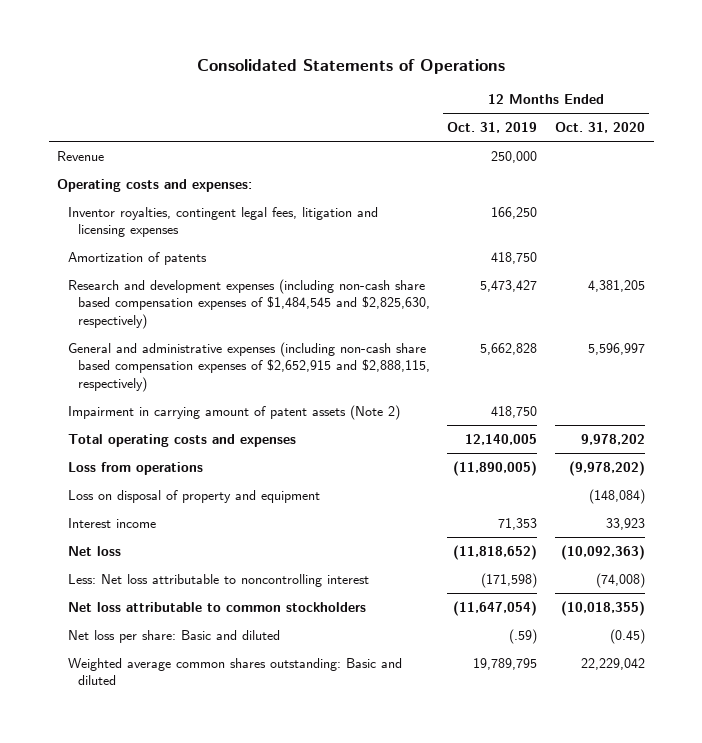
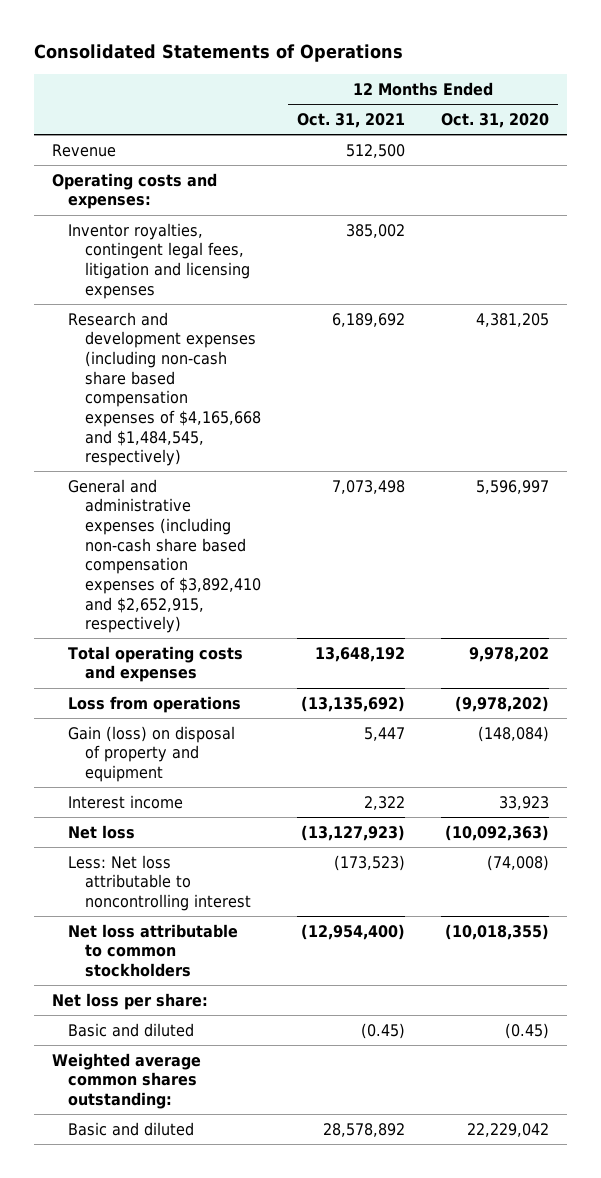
[447,122,538,134] Oct. 31, 2019 -> none
none -> [297,112,406,128] Oct. 31, 2021
[67,252,207,266] Amortization of patents -> none
[67,405,400,421] Impairment in carrying amount of patent assets (Note 2) -> none
[67,279,431,329] Research and development expenses (including non-cash share based compensation expenses of $1,484,545 and $2,825,630, respectively) -> [68,311,261,467] Research and development expenses (including non-cash share based compensation expenses of $4,165,668 and $1,484,545, respectively)
[67,342,431,392] General and administrative expenses (including non-cash share based compensation expenses of $2,652,915 and $2,888,115, respectively) -> [68,478,261,634] General and administrative expenses (including non-cash share based compensation expenses of $3,892,410 and $2,652,915, respectively)
[67,490,320,504] Loss on disposal of property and equipment -> [68,725,236,783] Gain (loss) on disposal of property and equipment
none -> [51,992,208,1010] Net loss per share:
[67,630,280,644] Net loss per share: Basic and diluted -> [68,1022,195,1037] Basic and diluted
none -> [51,1052,201,1110] Weighted average common shares outstanding:
[67,658,402,686] Weighted average common shares outstanding: Basic and diluted -> [68,1121,195,1136] Basic and diluted

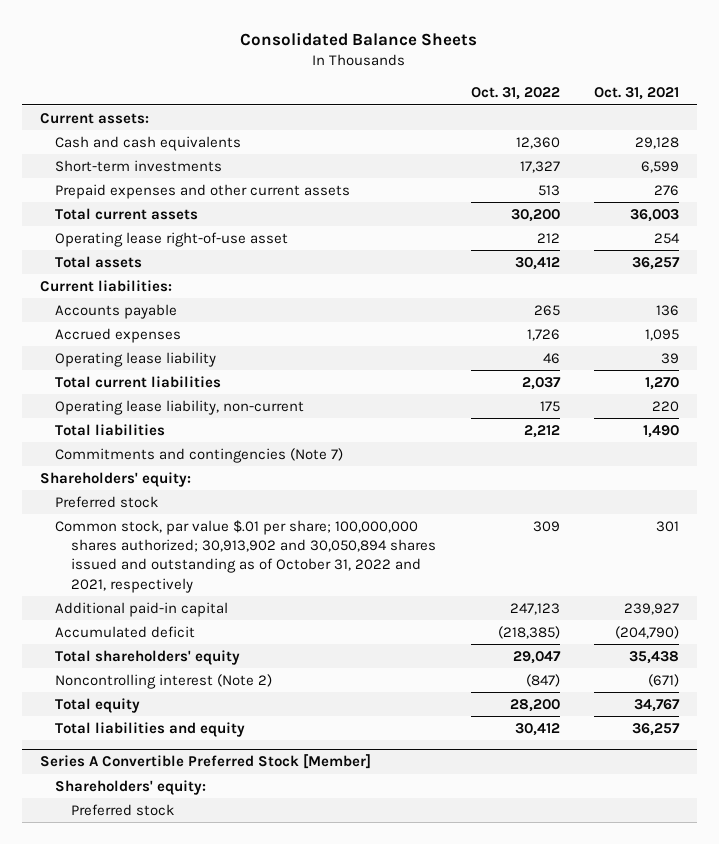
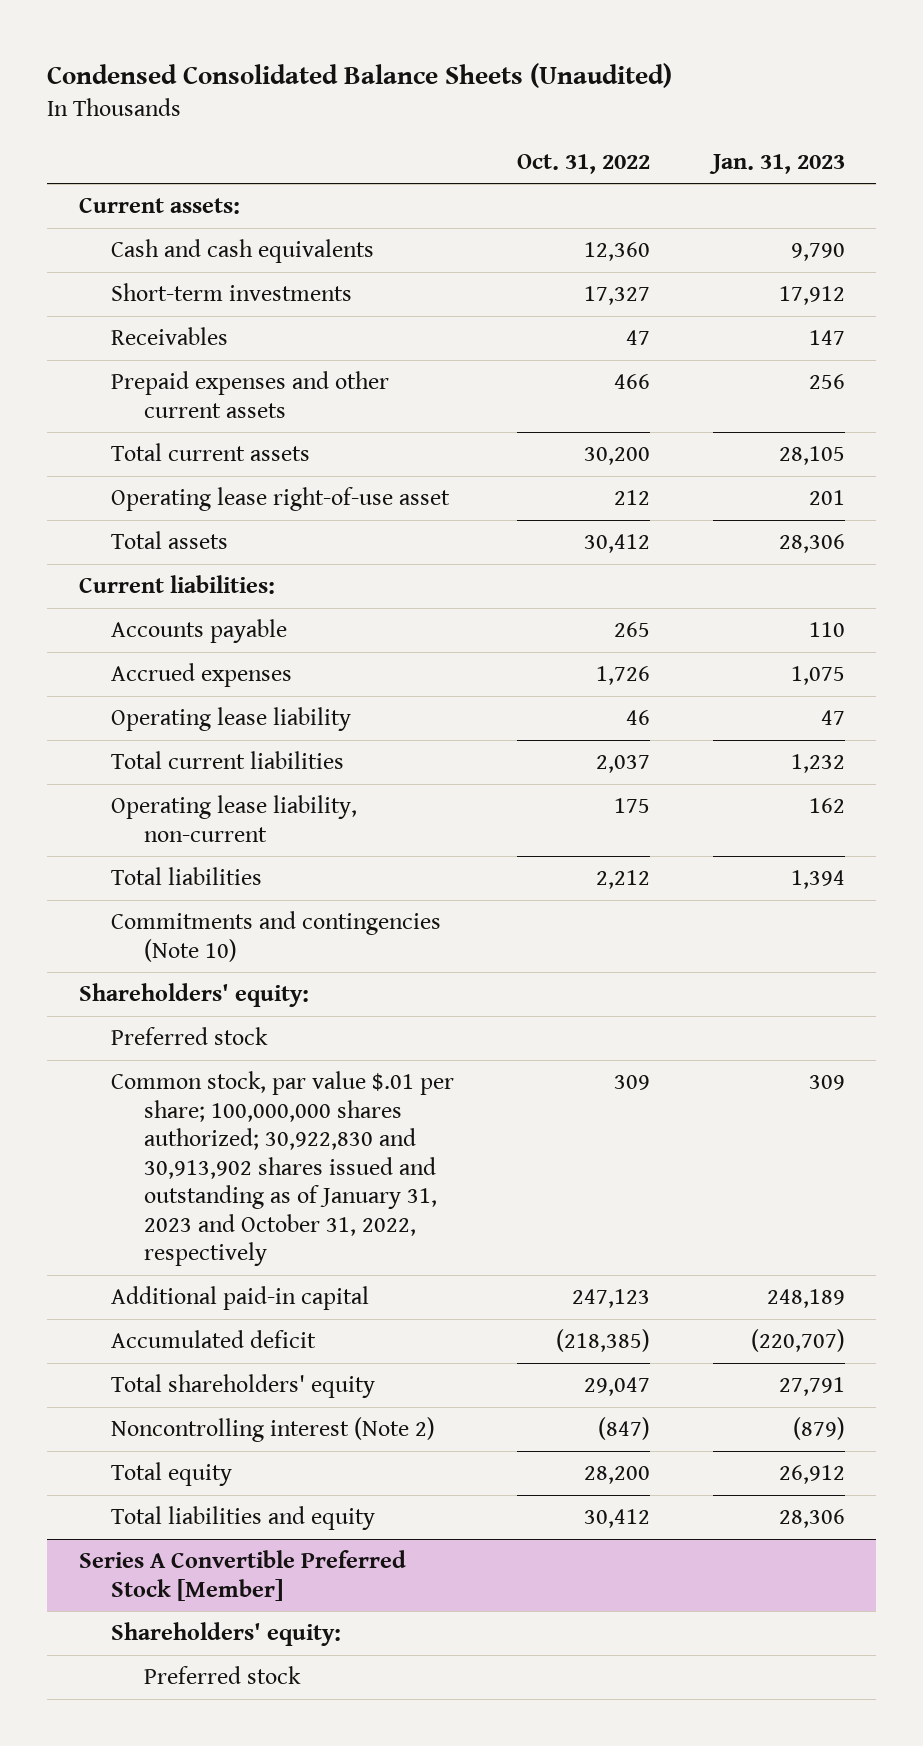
[240,32,478,47] Consolidated Balance Sheets -> [47,63,673,89] Condensed Consolidated Balance Sheets (Unaudited)
[594,87,680,101] Oct. 31, 2021 -> none
none -> [708,153,845,174] Jan. 31, 2023
none -> [111,327,229,346] Receivables
[537,184,560,196] 513 -> [613,374,650,390] 466
[55,447,344,463] Commitments and contingencies (Note 7) -> [111,911,442,962] Commitments and contingencies (Note 10)
[55,519,437,593] Common stock, par value $.01 per share; 100,000,000 shares authorized; 30,913,902 and 30,050,894 shares issued and outstanding as of October 31, 2022 and 2021, respectively -> [111,1071,455,1267] Common stock, par value $.01 per share; 100,000,000 shares authorized; 30,922,830 and 30,913,902 shares issued and outstanding as of January 31, 2023 and October 31, 2022, respectively

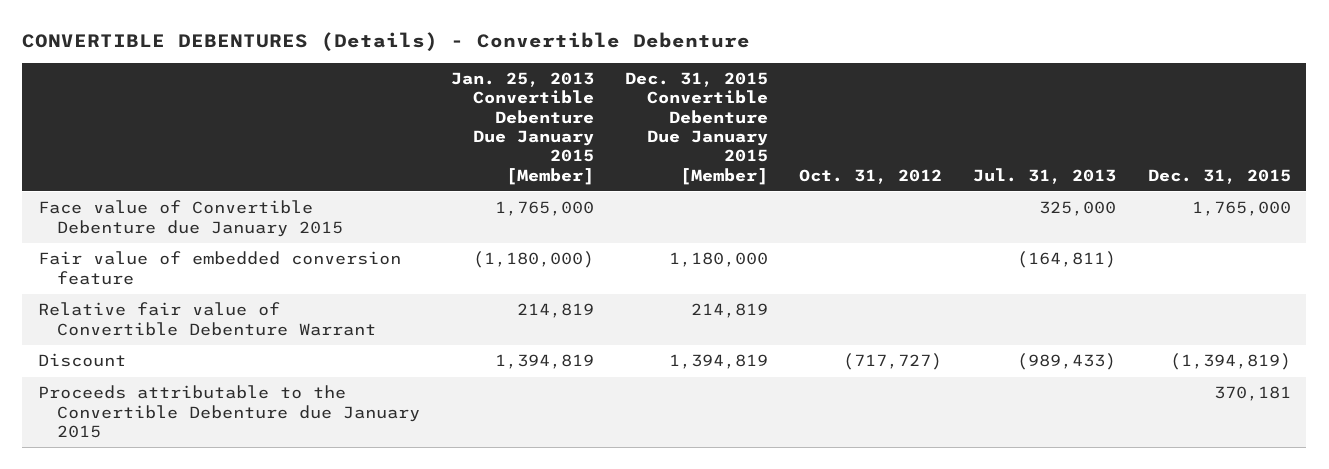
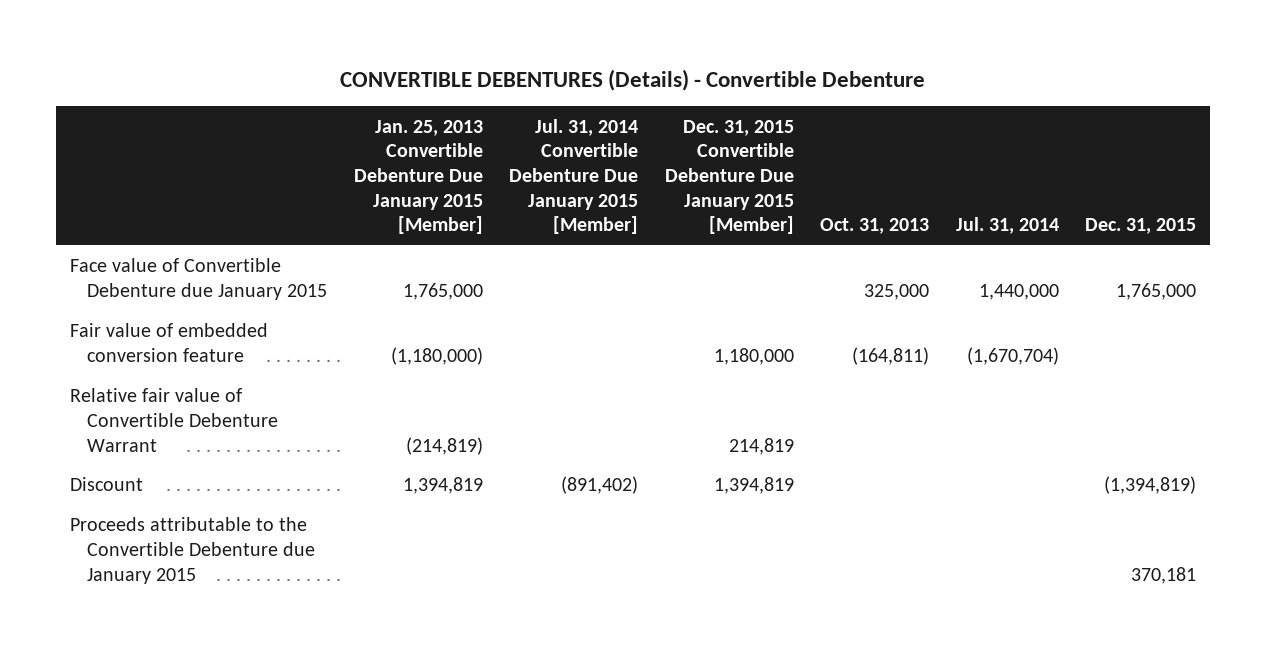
[799,168,943,184] Oct. 31, 2012 -> none
[973,167,1117,184] Jul. 31, 2013 -> none
none -> [509,118,639,235] Jul. 31, 2014 Convertible Debenture Due January 2015 [Member]
none -> [820,218,930,235] Oct. 31, 2013
none -> [955,217,1059,235] Jul. 31, 2014
[516,303,594,319] 214,819 -> [405,436,483,455] (214,819)

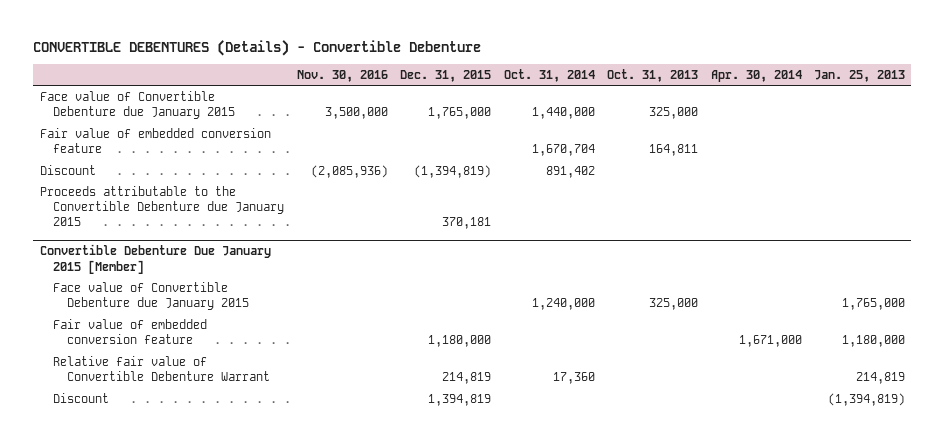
[353,119,483,235] Jan. 25, 2013 Convertible Debenture Due January 2015 [Member] -> none
[509,118,639,235] Jul. 31, 2014 Convertible Debenture Due January 2015 [Member] -> none
[664,119,794,235] Dec. 31, 2015 Convertible Debenture Due January 2015 [Member] -> none
[955,217,1059,235] Jul. 31, 2014 -> none
none -> [296,69,388,82] Nov. 30, 2016
none -> [503,68,595,82] Oct. 31, 2014
none -> [710,69,802,82] Apr. 30, 2014
none -> [813,69,905,82] Jan. 25, 2013
[69,388,279,452] Relative fair value of Convertible Debenture Warrant -> none
[852,347,930,366] (164,811) -> [649,144,699,157] 164,811
none -> [39,244,271,274] Convertible Debenture Due January 2015 [Member]
none -> [53,281,250,311] Face value of Convertible Debenture due January 2015
none -> [53,318,208,345] Fair value of embedded conversion feature
none -> [53,355,271,382] Relative fair value of Convertible Debenture Warrant
none -> [53,392,110,403] Discount

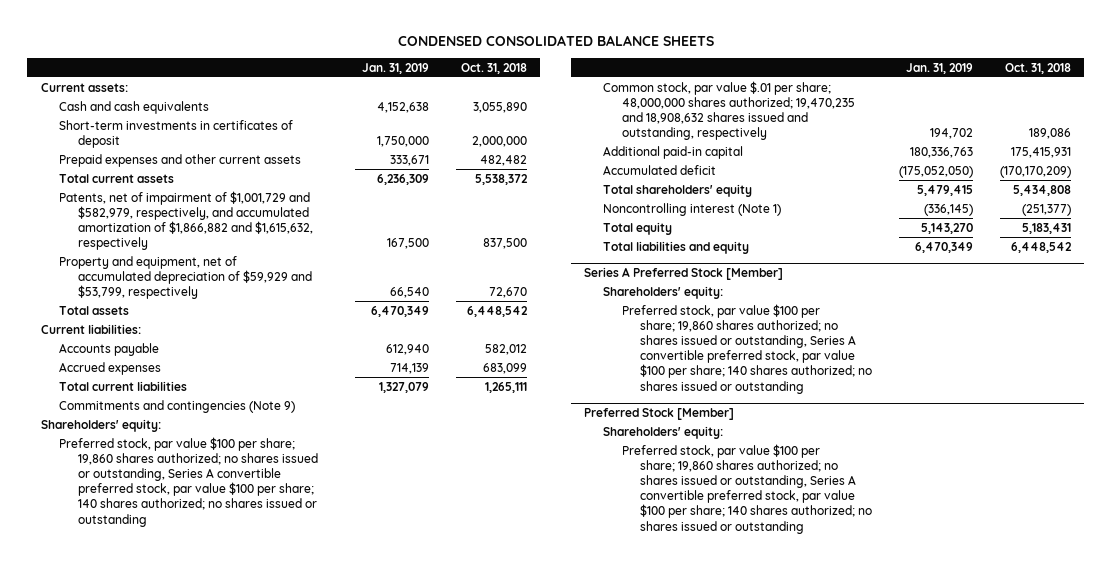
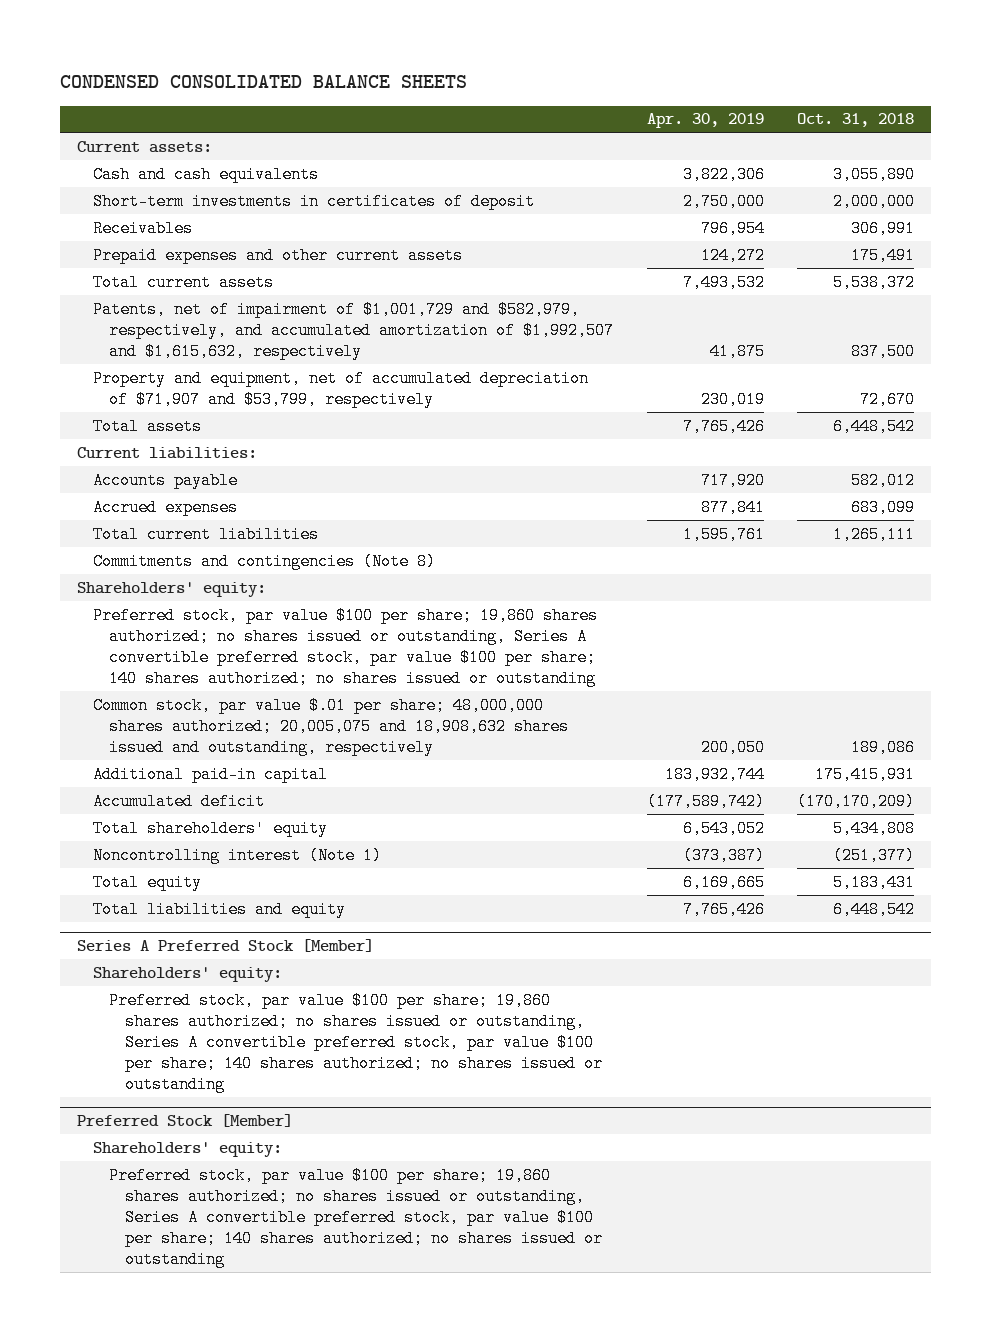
[362,62,430,74] Jan. 31, 2019 -> none
none -> [646,113,764,129] Apr. 30, 2019
none -> [93,219,194,237] Receivables
[480,154,528,166] 482,482 -> [851,246,916,264] 175,491
[59,190,314,251] Patents, net of impairment of $1,001,729 and $582,979, respectively, and accumulated amortization of $1,866,882 and $1,615,632, respectively -> [93,300,614,360] Patents, net of impairment of $1,001,729 and $582,979, respectively, and accumulated amortization of $1,992,507 and $1,615,632, respectively
[59,255,313,300] Property and equipment, net of accumulated depreciation of $59,929 and $53,799, respectively -> [93,369,590,408] Property and equipment, net of accumulated depreciation of $71,907 and $53,799, respectively
[59,399,296,413] Commitments and contingencies (Note 9) -> [93,552,437,570] Commitments and contingencies (Note 8)
[602,80,855,141] Common stock, par value $.01 per share; 48,000,000 shares authorized; 19,470,235 and 18,908,632 shares issued and outstanding, respectively -> [93,696,569,756] Common stock, par value $.01 per share; 48,000,000 shares authorized; 20,005,075 and 18,908,632 shares issued and outstanding, respectively

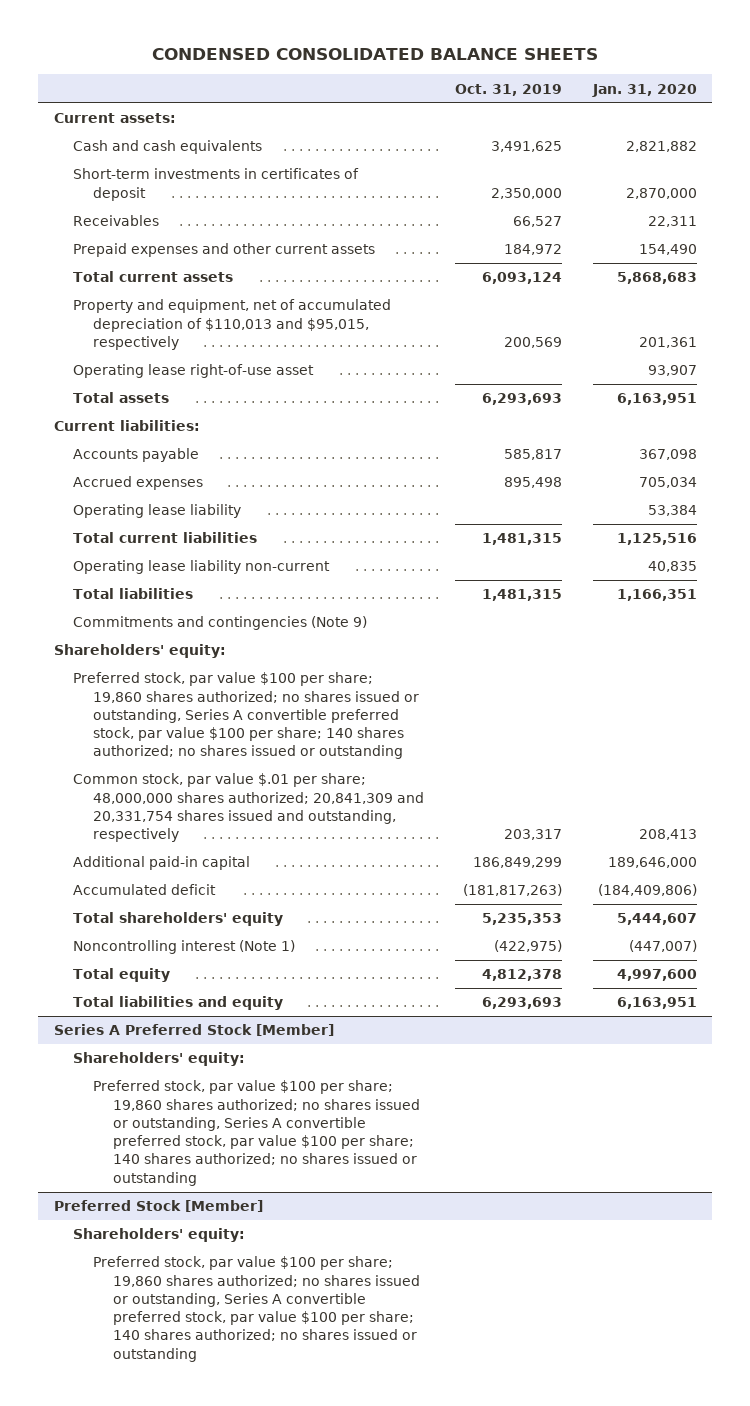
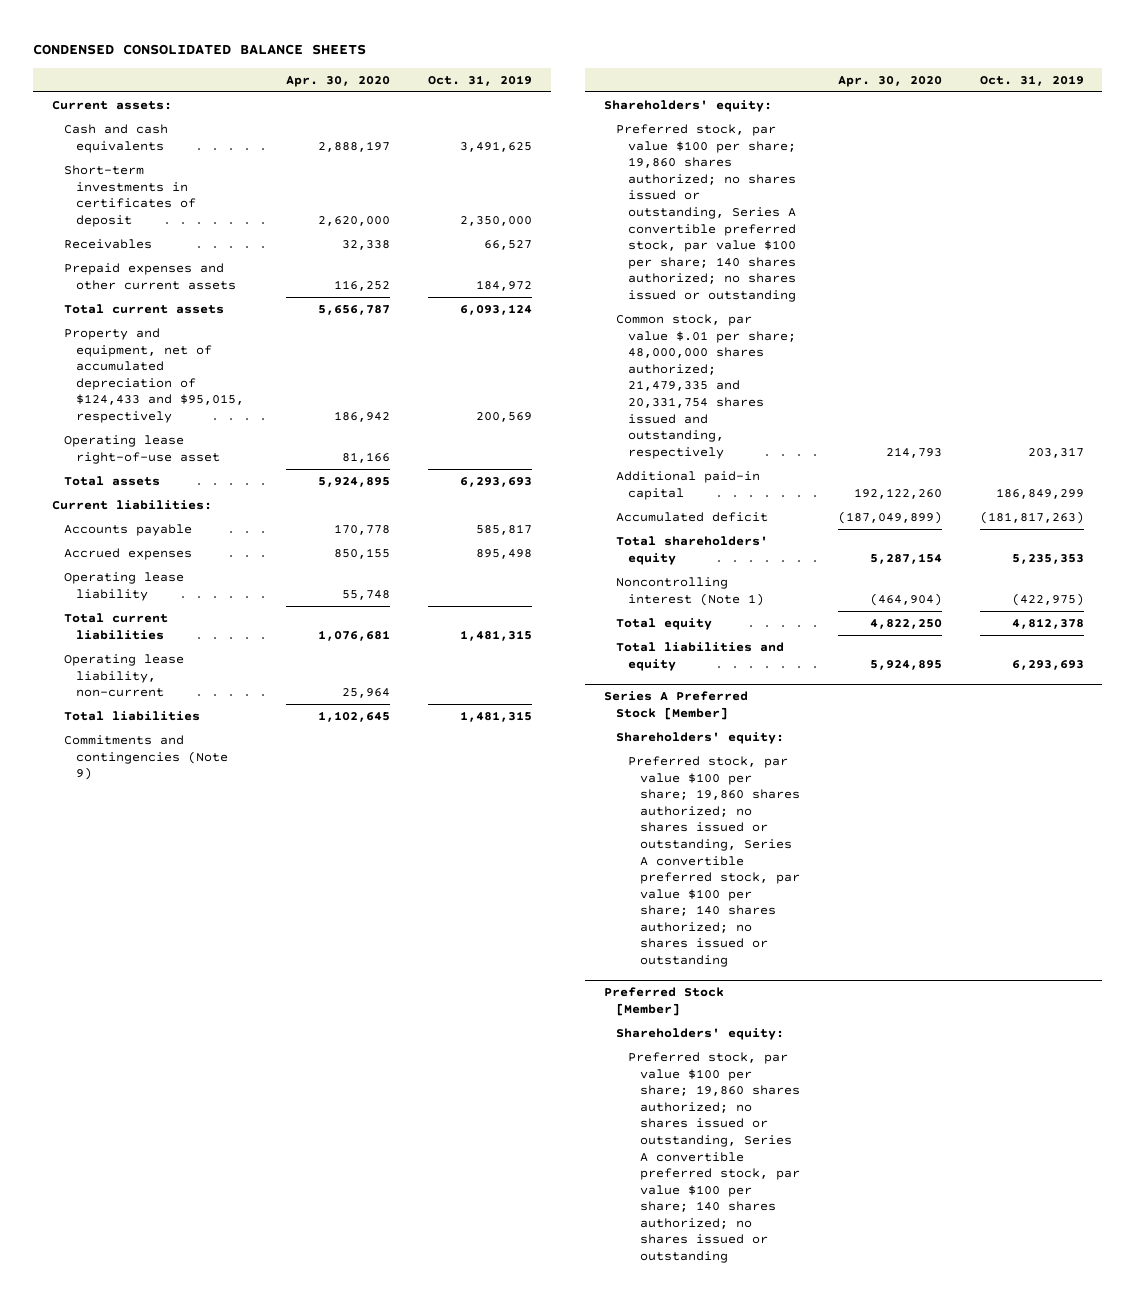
[591,83,697,97] Jan. 31, 2020 -> none
none -> [285,75,390,87] Apr. 30, 2020
[73,299,392,350] Property and equipment, net of accumulated depreciation of $110,013 and $95,015, respectively -> [63,328,244,423] Property and equipment, net of accumulated depreciation of $124,433 and $95,015, respectively
[73,560,331,575] Operating lease liability non-current -> [63,654,184,698] Operating lease liability, non-current
[73,773,424,843] Common stock, par value $.01 per share; 48,000,000 shares authorized; 20,841,309 and 20,331,754 shares issued and outstanding, respectively -> [615,314,796,459] Common stock, par value $.01 per share; 48,000,000 shares authorized; 21,479,335 and 20,331,754 shares issued and outstanding, respectively

